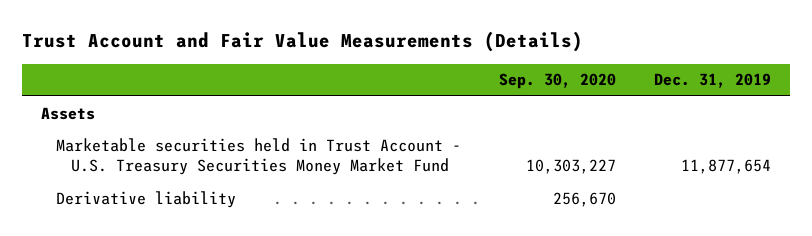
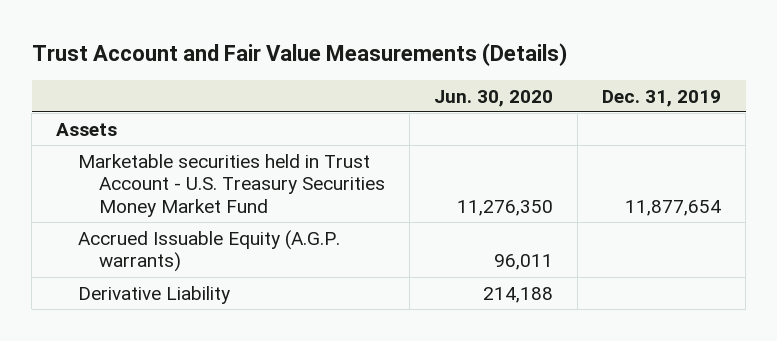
[499,73,617,90] Sep. 30, 2020 -> none
none -> [434,89,554,107] Jun. 30, 2020
none -> [77,229,340,273] Accrued Issuable Equity (A.G.P. warrants)
[56,190,237,208] Derivative liability -> [77,285,230,304] Derivative Liability

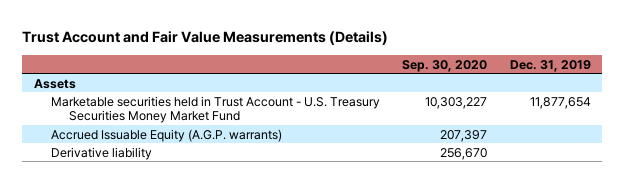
[434,89,554,107] Jun. 30, 2020 -> none
none -> [402,59,488,72] Sep. 30, 2020
[77,285,230,304] Derivative Liability -> [51,146,153,160] Derivative liability

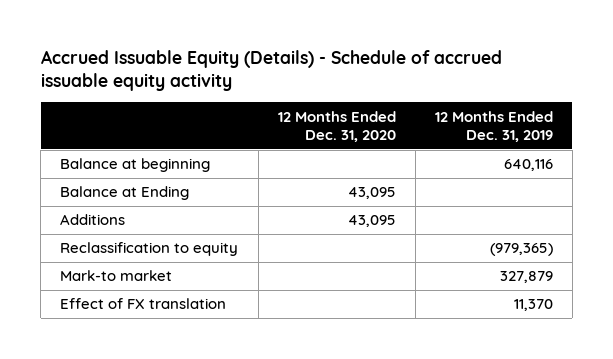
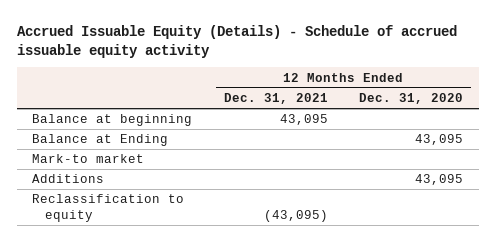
[434,110,553,142] 12 Months Ended Dec. 31, 2019 -> none
none -> [223,92,328,104] Dec. 31, 2021
[60,270,173,282] Mark-to market -> [32,154,145,164] Mark-to market
[60,298,227,310] Effect of FX translation -> none

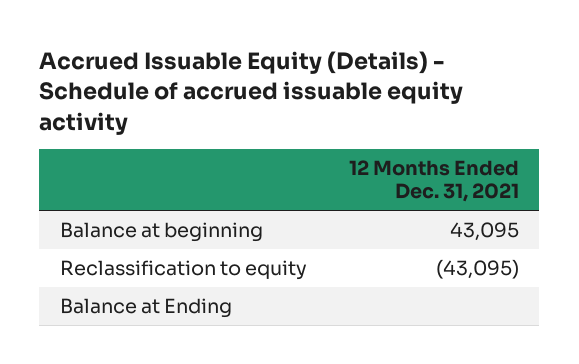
[359,92,464,104] Dec. 31, 2020 -> none
[32,154,145,164] Mark-to market -> none
[32,174,105,184] Additions -> none
[32,134,169,147] Balance at Ending -> [60,298,233,319] Balance at Ending

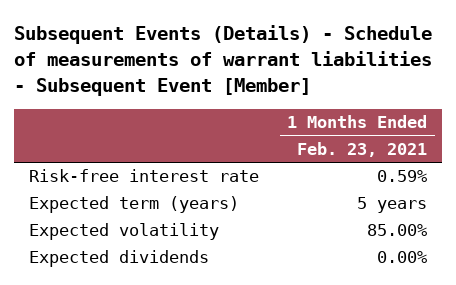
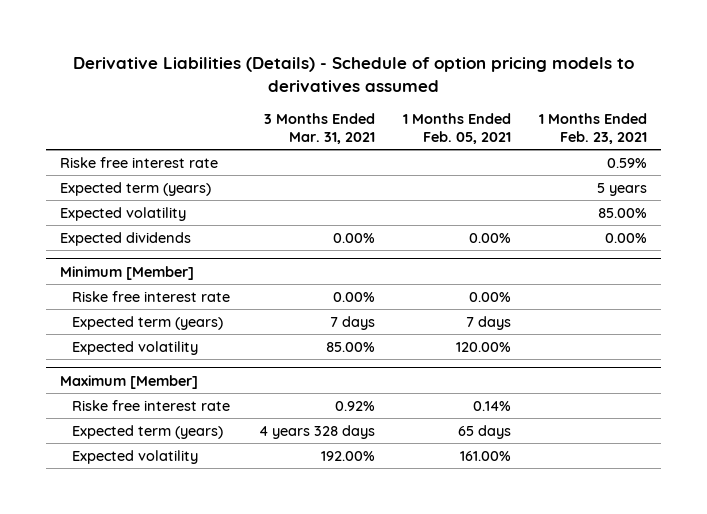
[14,25,433,97] Subsequent Events (Details) - Schedule of measurements of warrant liabilities - Subsequent Event [Member] -> [72,56,634,92] Derivative Liabilities (Details) - Schedule of option pricing models to derivatives assumed
none -> [263,113,375,144] 3 Months Ended Mar. 31, 2021
none -> [402,113,511,144] 1 Months Ended Feb. 05, 2021
[28,169,259,183] Risk-free interest rate -> [60,156,219,168] Riske free interest rate
none -> [60,265,195,280] Minimum [Member]
none -> [72,290,231,302] Riske free interest rate
none -> [72,315,224,330] Expected term (years)
none -> [72,340,199,355] Expected volatility
none -> [60,374,199,389] Maximum [Member]
none -> [72,399,231,411] Riske free interest rate
none -> [72,424,224,439] Expected term (years)
none -> [72,449,199,464] Expected volatility

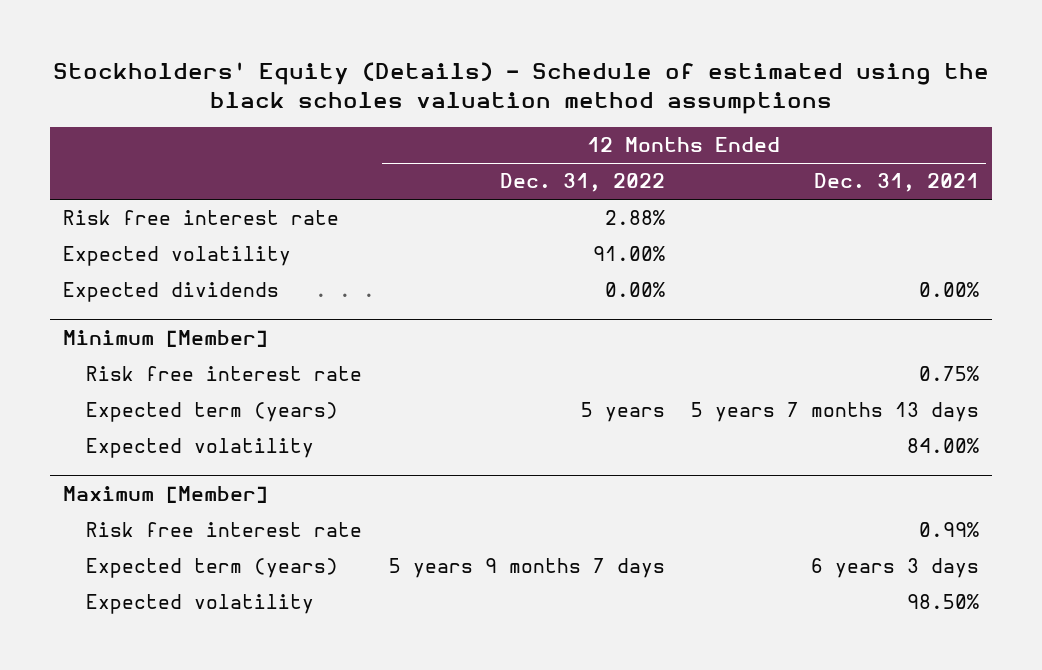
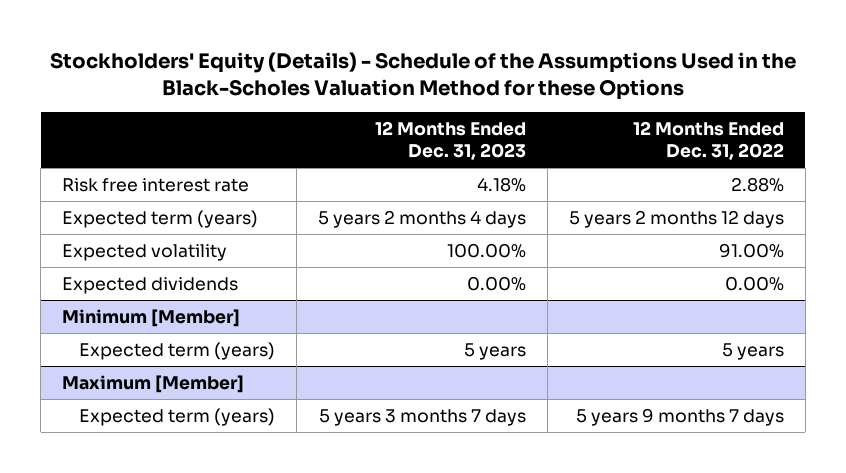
[53,62,990,115] Stockholders' Equity (Details) - Schedule of estimated using the black scholes valuation method assumptions -> [49,51,796,100] Stockholders' Equity (Details) - Schedule of the Assumptions Used in the Black-Scholes Valuation Method for these Options
[814,173,980,193] Dec. 31, 2021 -> none
none -> [374,120,526,160] 12 Months Ended Dec. 31, 2023
none -> [62,209,259,228] Expected term (years)
[86,366,363,382] Risk free interest rate -> none
[86,438,315,459] Expected volatility -> none
[86,522,363,538] Risk free interest rate -> none
[86,594,315,615] Expected volatility -> none

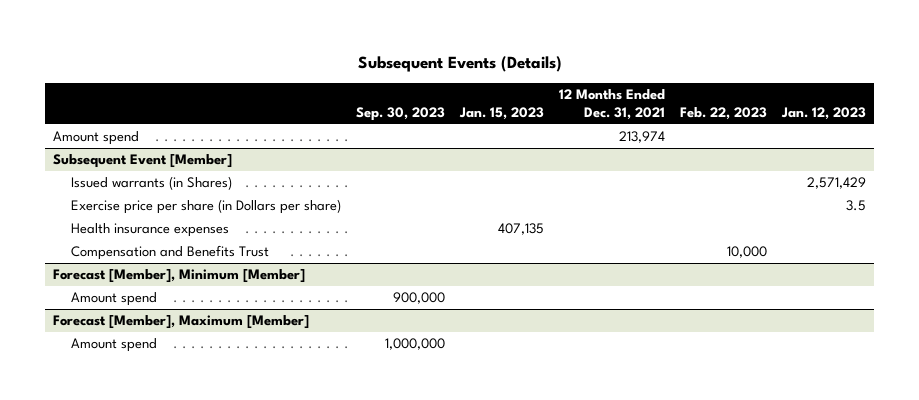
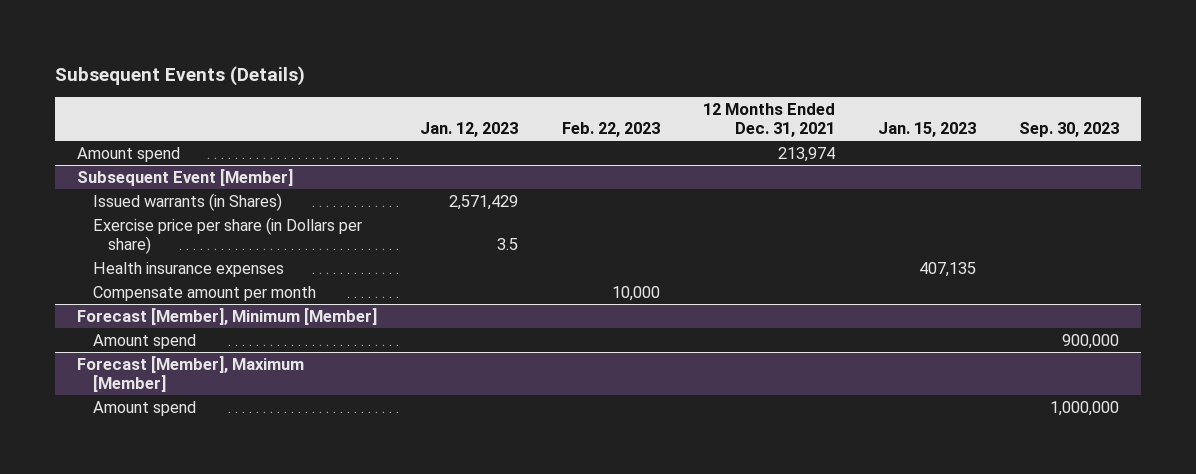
[71,245,270,261] Compensation and Benefits Trust -> [92,285,316,301] Compensate amount per month

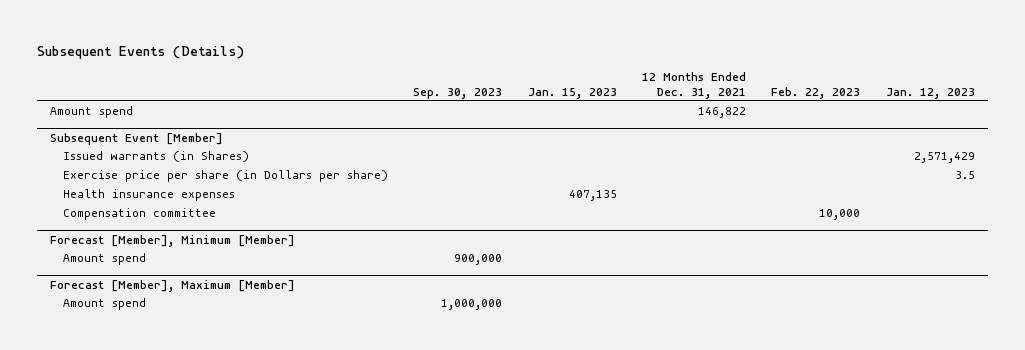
[777,146,835,162] 213,974 -> [698,107,747,119] 146,822
[92,285,316,301] Compensate amount per month -> [62,208,216,221] Compensation committee

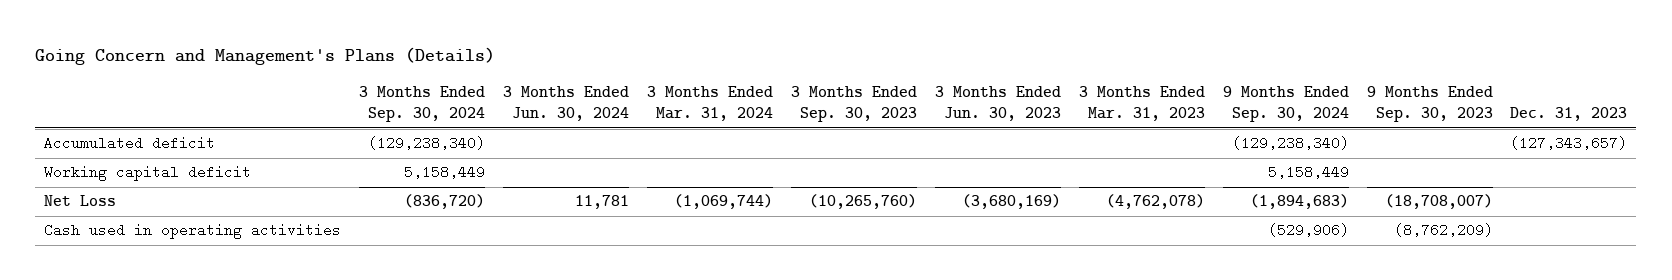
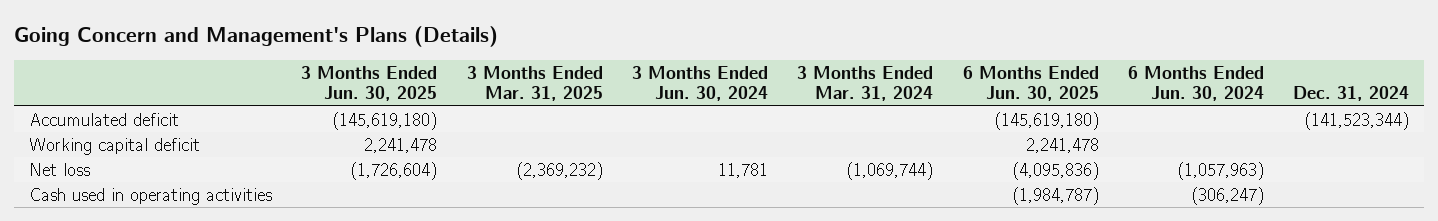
[359,86,486,123] 3 Months Ended Sep. 30, 2024 -> none
[790,86,917,123] 3 Months Ended Sep. 30, 2023 -> none
[934,86,1061,122] 3 Months Ended Jun. 30, 2023 -> none
[1078,86,1205,122] 3 Months Ended Mar. 31, 2023 -> none
[1222,86,1349,123] 9 Months Ended Sep. 30, 2024 -> none
[1366,86,1493,123] 9 Months Ended Sep. 30, 2023 -> none
[1510,107,1628,122] Dec. 31, 2023 -> none
none -> [301,65,438,102] 3 Months Ended Jun. 30, 2025
none -> [466,65,603,102] 3 Months Ended Mar. 31, 2025
none -> [962,65,1099,102] 6 Months Ended Jun. 30, 2025
none -> [1128,65,1265,102] 6 Months Ended Jun. 30, 2024
none -> [1293,86,1410,102] Dec. 31, 2024
[44,195,117,207] Net Loss -> [29,162,91,176] Net loss

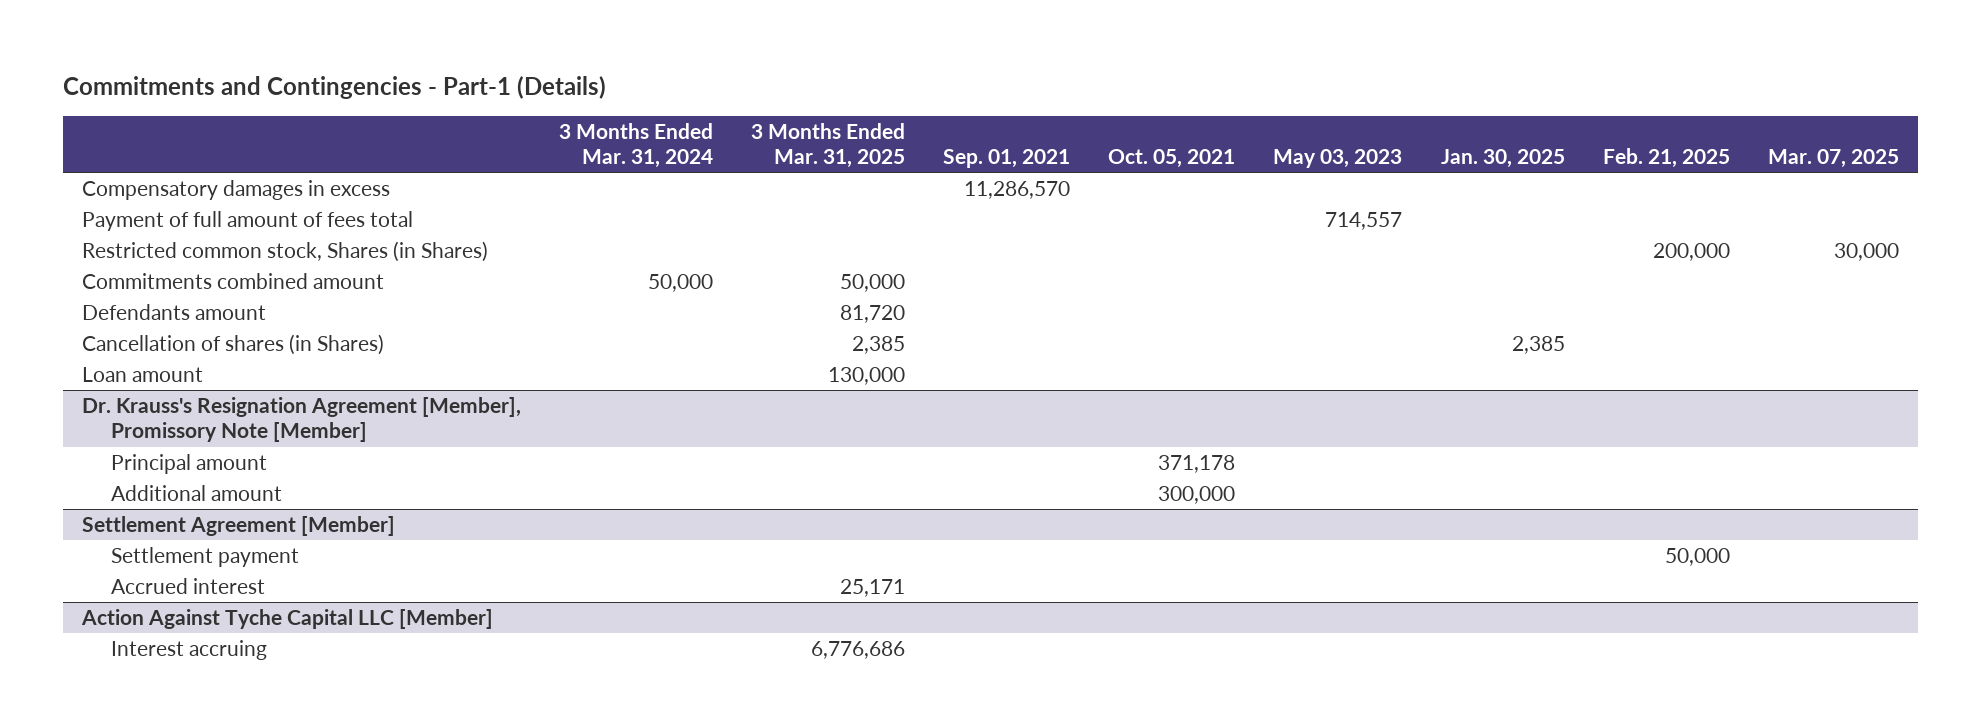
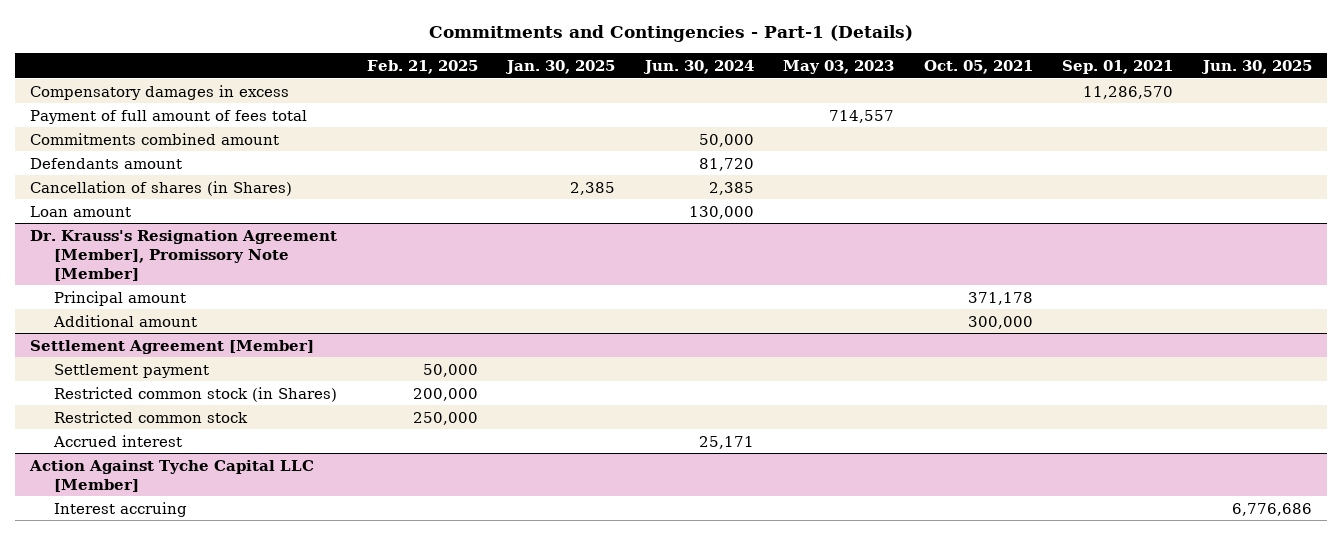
[558,122,713,169] 3 Months Ended Mar. 31, 2024 -> none
[751,122,906,169] 3 Months Ended Mar. 31, 2025 -> none
[1767,149,1899,169] Mar. 07, 2025 -> none
none -> [642,59,754,74] Jun. 30, 2024
none -> [1200,59,1312,74] Jun. 30, 2025
[81,241,488,263] Restricted common stock, Shares (in Shares) -> none
none -> [53,386,337,402] Restricted common stock (in Shares)
none -> [53,410,248,423] Restricted common stock

